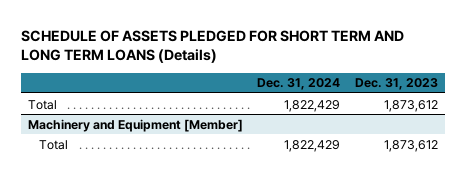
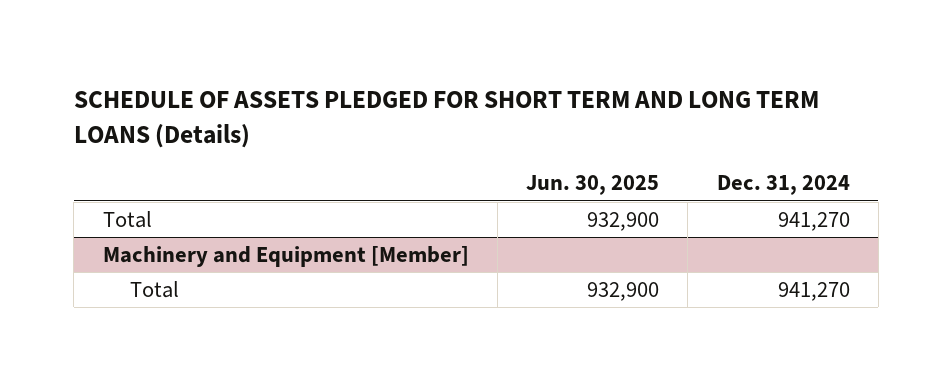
[354,78,438,91] Dec. 31, 2023 -> none
none -> [526,175,660,196] Jun. 30, 2025
[284,99,341,112] 1,822,429 -> [777,212,850,232] 941,270
[284,139,341,152] 1,822,429 -> [777,282,850,302] 941,270

